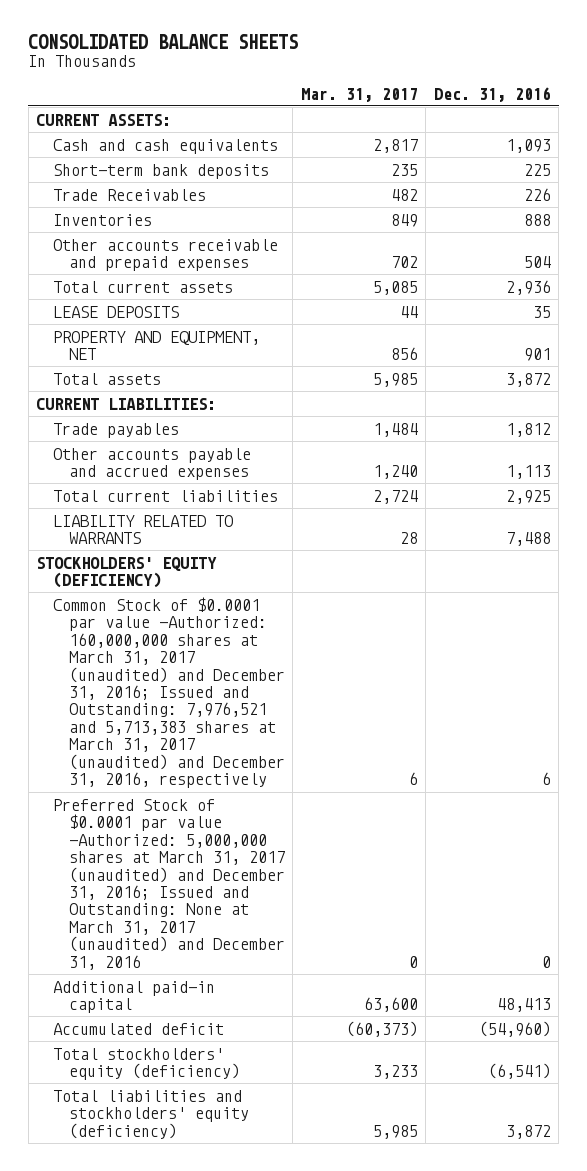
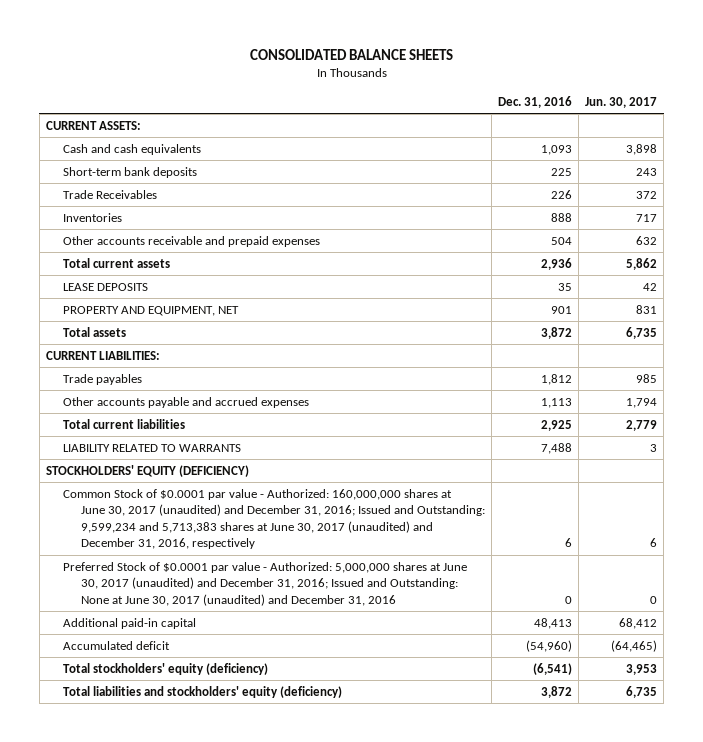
[300,87,418,102] Mar. 31, 2017 -> none
none -> [585,96,658,108] Jun. 30, 2017
[52,596,286,789] Common Stock of $0.0001 par value -Authorized: 160,000,000 shares at March 31, 2017 (unaudited) and December 31, 2016; Issued and Outstanding: 7,976,521 and 5,713,383 shares at March 31, 2017 (unaudited) and December 31, 2016, respectively -> [63,488,485,550] Common Stock of $0.0001 par value - Authorized: 160,000,000 shares at June 30, 2017 (unaudited) and December 31, 2016; Issued and Outstanding: 9,599,234 and 5,713,383 shares at June 30, 2017 (unaudited) and December 31, 2016, respectively
[52,798,286,970] Preferred Stock of $0.0001 par value -Authorized: 5,000,000 shares at March 31, 2017 (unaudited) and December 31, 2016; Issued and Outstanding: None at March 31, 2017 (unaudited) and December 31, 2016 -> [63,561,468,606] Preferred Stock of $0.0001 par value - Authorized: 5,000,000 shares at June 30, 2017 (unaudited) and December 31, 2016; Issued and Outstanding: None at June 30, 2017 (unaudited) and December 31, 2016

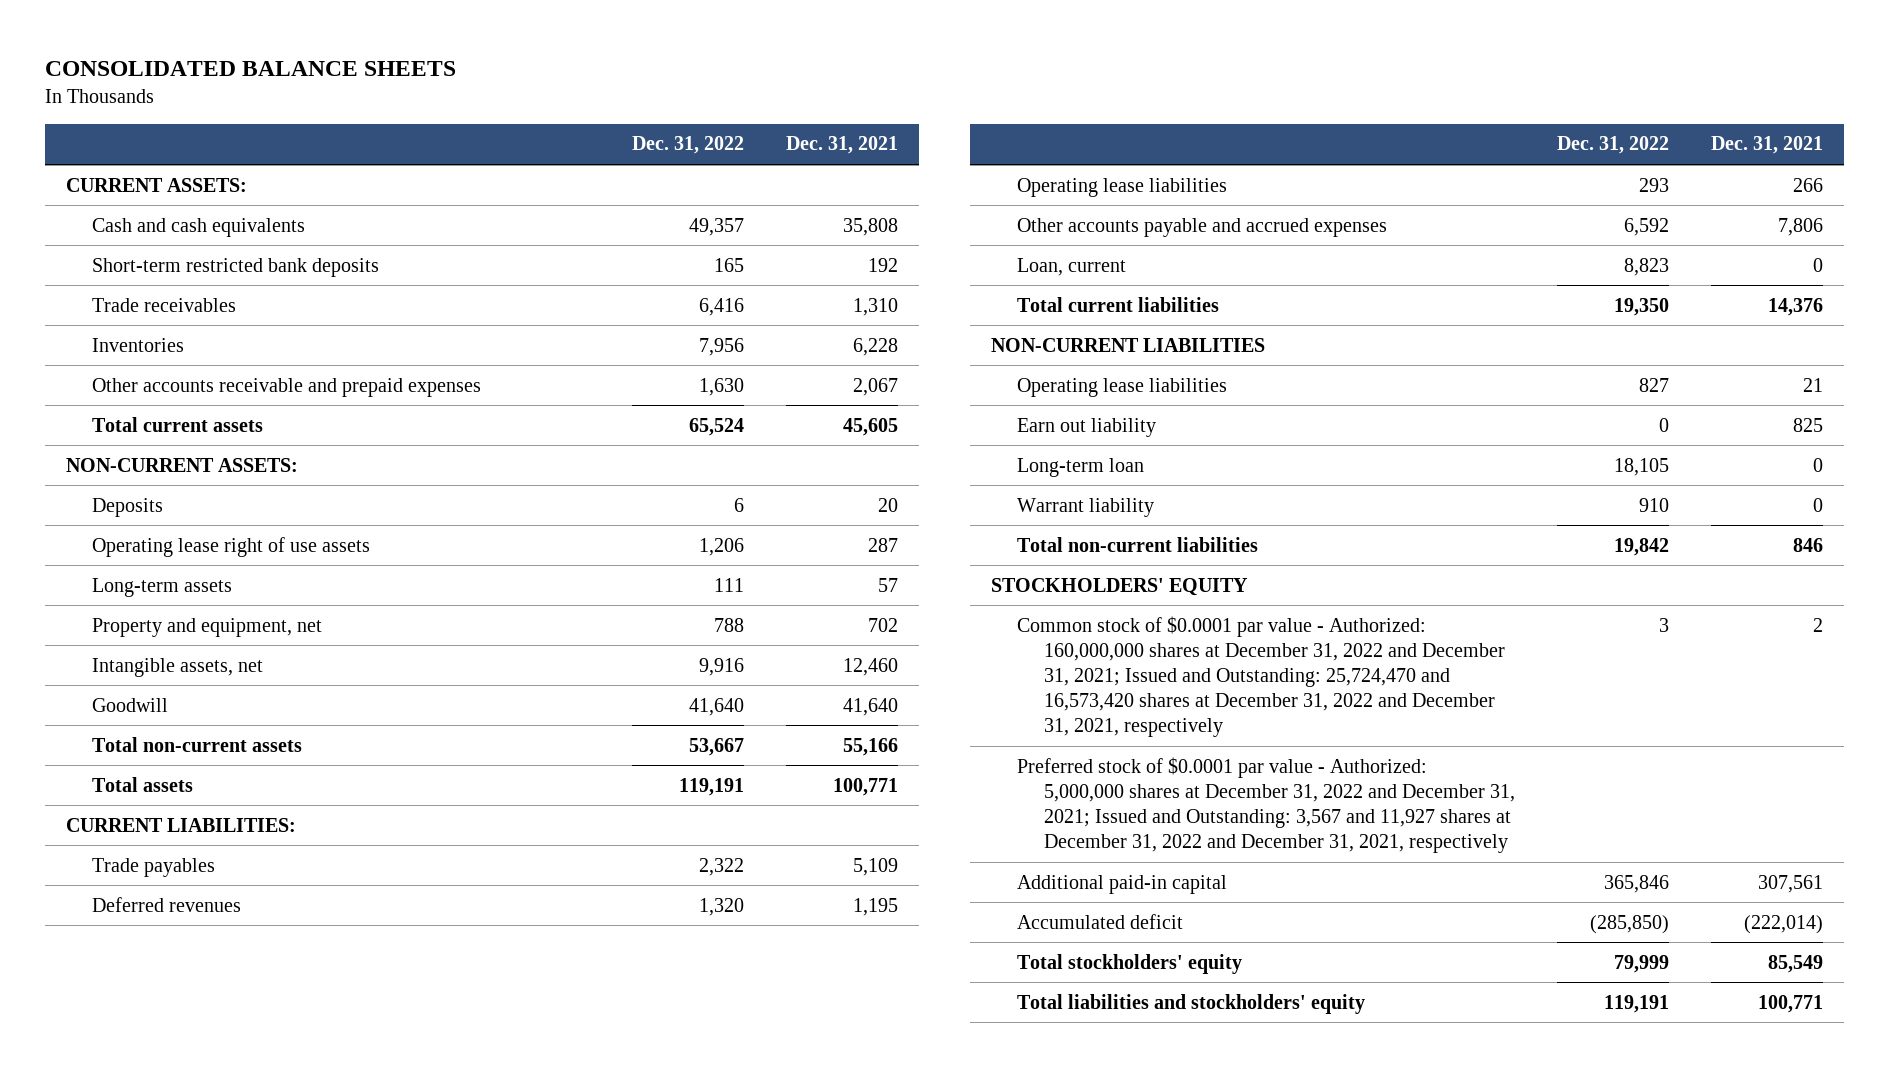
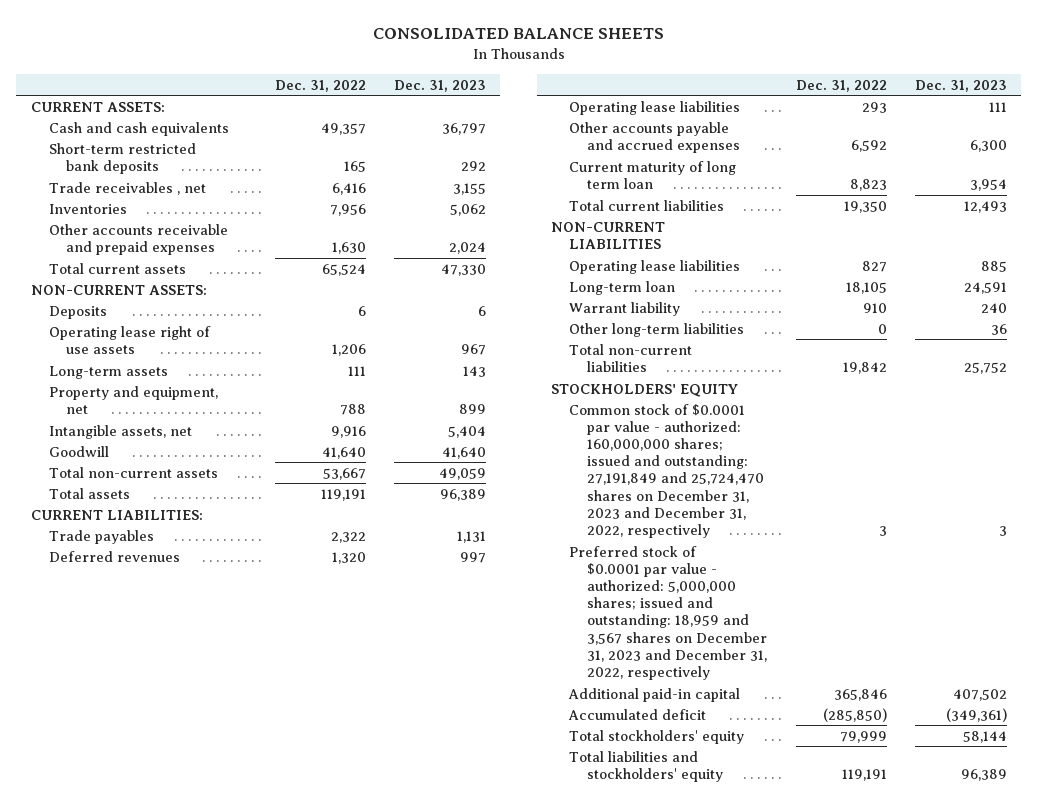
[786,136,899,155] Dec. 31, 2021 -> none
none -> [394,79,487,92] Dec. 31, 2023
[92,297,237,312] Trade receivables -> [48,181,206,195] Trade receivables , net
[1017,257,1127,276] Loan, current -> [569,160,737,189] Current maturity of long term loan
[1017,417,1157,437] Earn out liability -> none
none -> [569,322,745,337] Other long-term liabilities
[1017,615,1505,738] Common stock of $0.0001 par value - Authorized: 160,000,000 shares at December 31, 2022 and December 31, 2021; Issued and Outstanding: 25,724,470 and 16,573,420 shares at December 31, 2022 and December 31, 2021, respectively -> [569,403,765,538] Common stock of $0.0001 par value - authorized: 160,000,000 shares; issued and outstanding: 27,191,849 and 25,724,470 shares on December 31, 2023 and December 31, 2022, respectively
[1017,756,1515,854] Preferred stock of $0.0001 par value - Authorized: 5,000,000 shares at December 31, 2022 and December 31, 2021; Issued and Outstanding: 3,567 and 11,927 shares at December 31, 2022 and December 31, 2021, respectively -> [569,545,768,680] Preferred stock of $0.0001 par value - authorized: 5,000,000 shares; issued and outstanding: 18,959 and 3,567 shares on December 31, 2023 and December 31, 2022, respectively

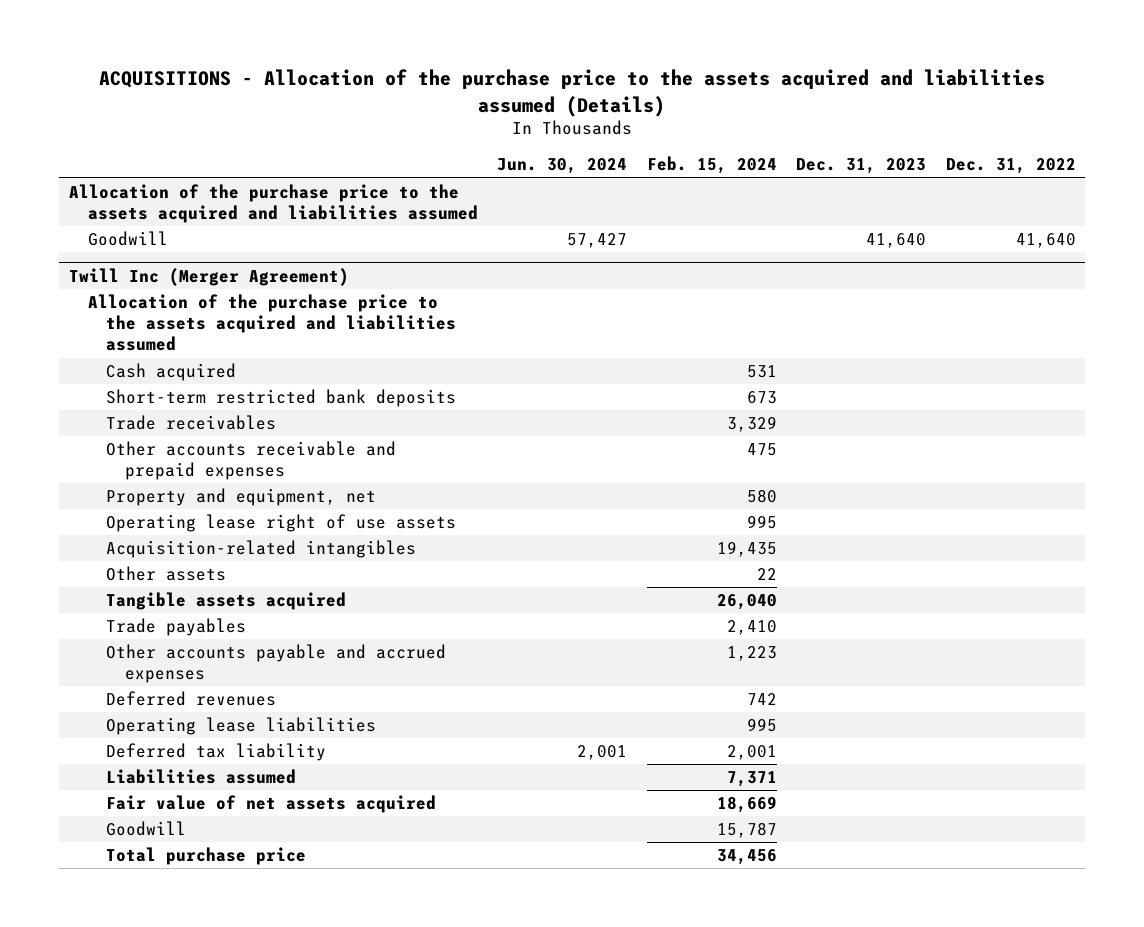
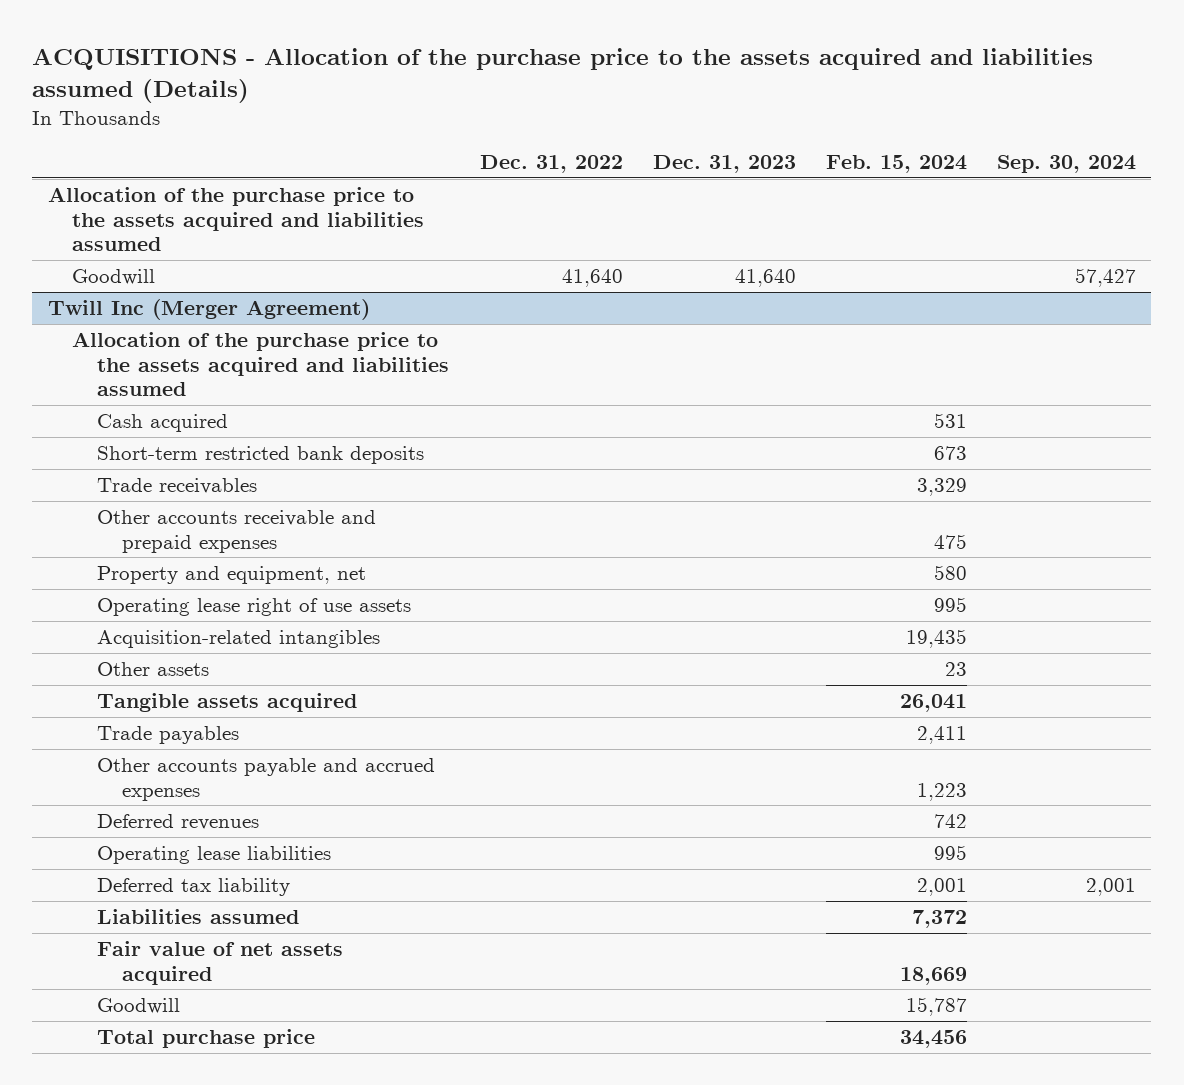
[497,158,628,175] Jun. 30, 2024 -> none
none -> [997,155,1137,174] Sep. 30, 2024
[756,567,777,580] 22 -> [944,661,967,676] 23
[716,593,777,610] 26,040 -> [899,693,967,712] 26,041
[726,619,777,635] 2,410 -> [916,725,967,744] 2,411
[726,770,777,787] 7,371 -> [911,909,967,928] 7,372

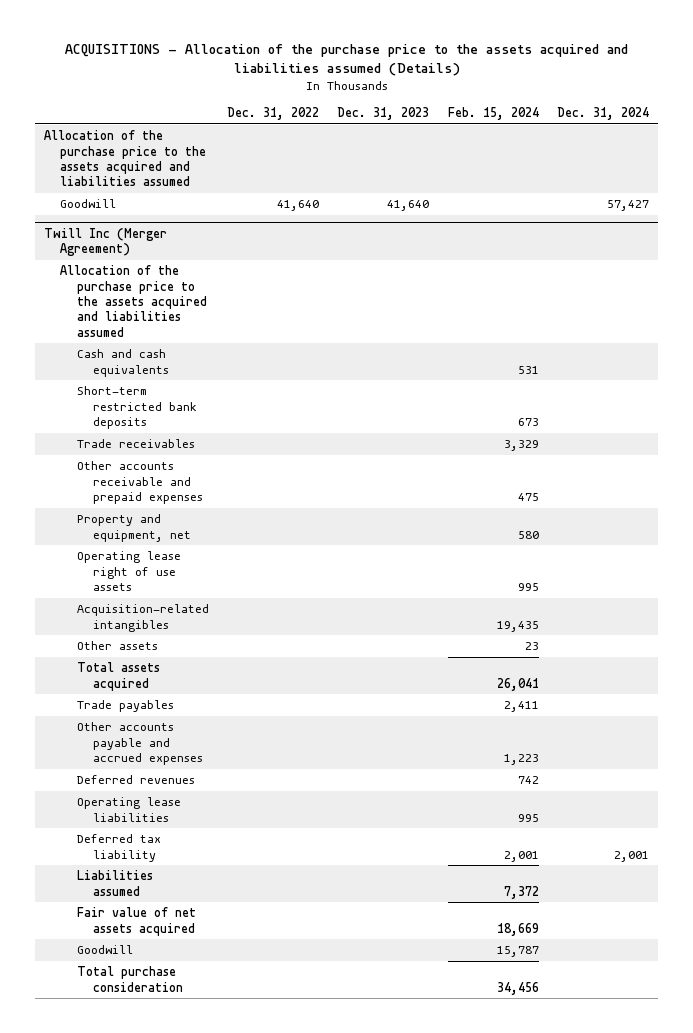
[997,155,1137,174] Sep. 30, 2024 -> none
none -> [556,107,649,121] Dec. 31, 2024
[97,413,229,432] Cash acquired -> [76,349,169,377] Cash and cash equivalents
[97,692,358,712] Tangible assets acquired -> [76,662,160,691] Total assets acquired
[97,1028,316,1048] Total purchase price -> [76,966,183,992] Total purchase consideration

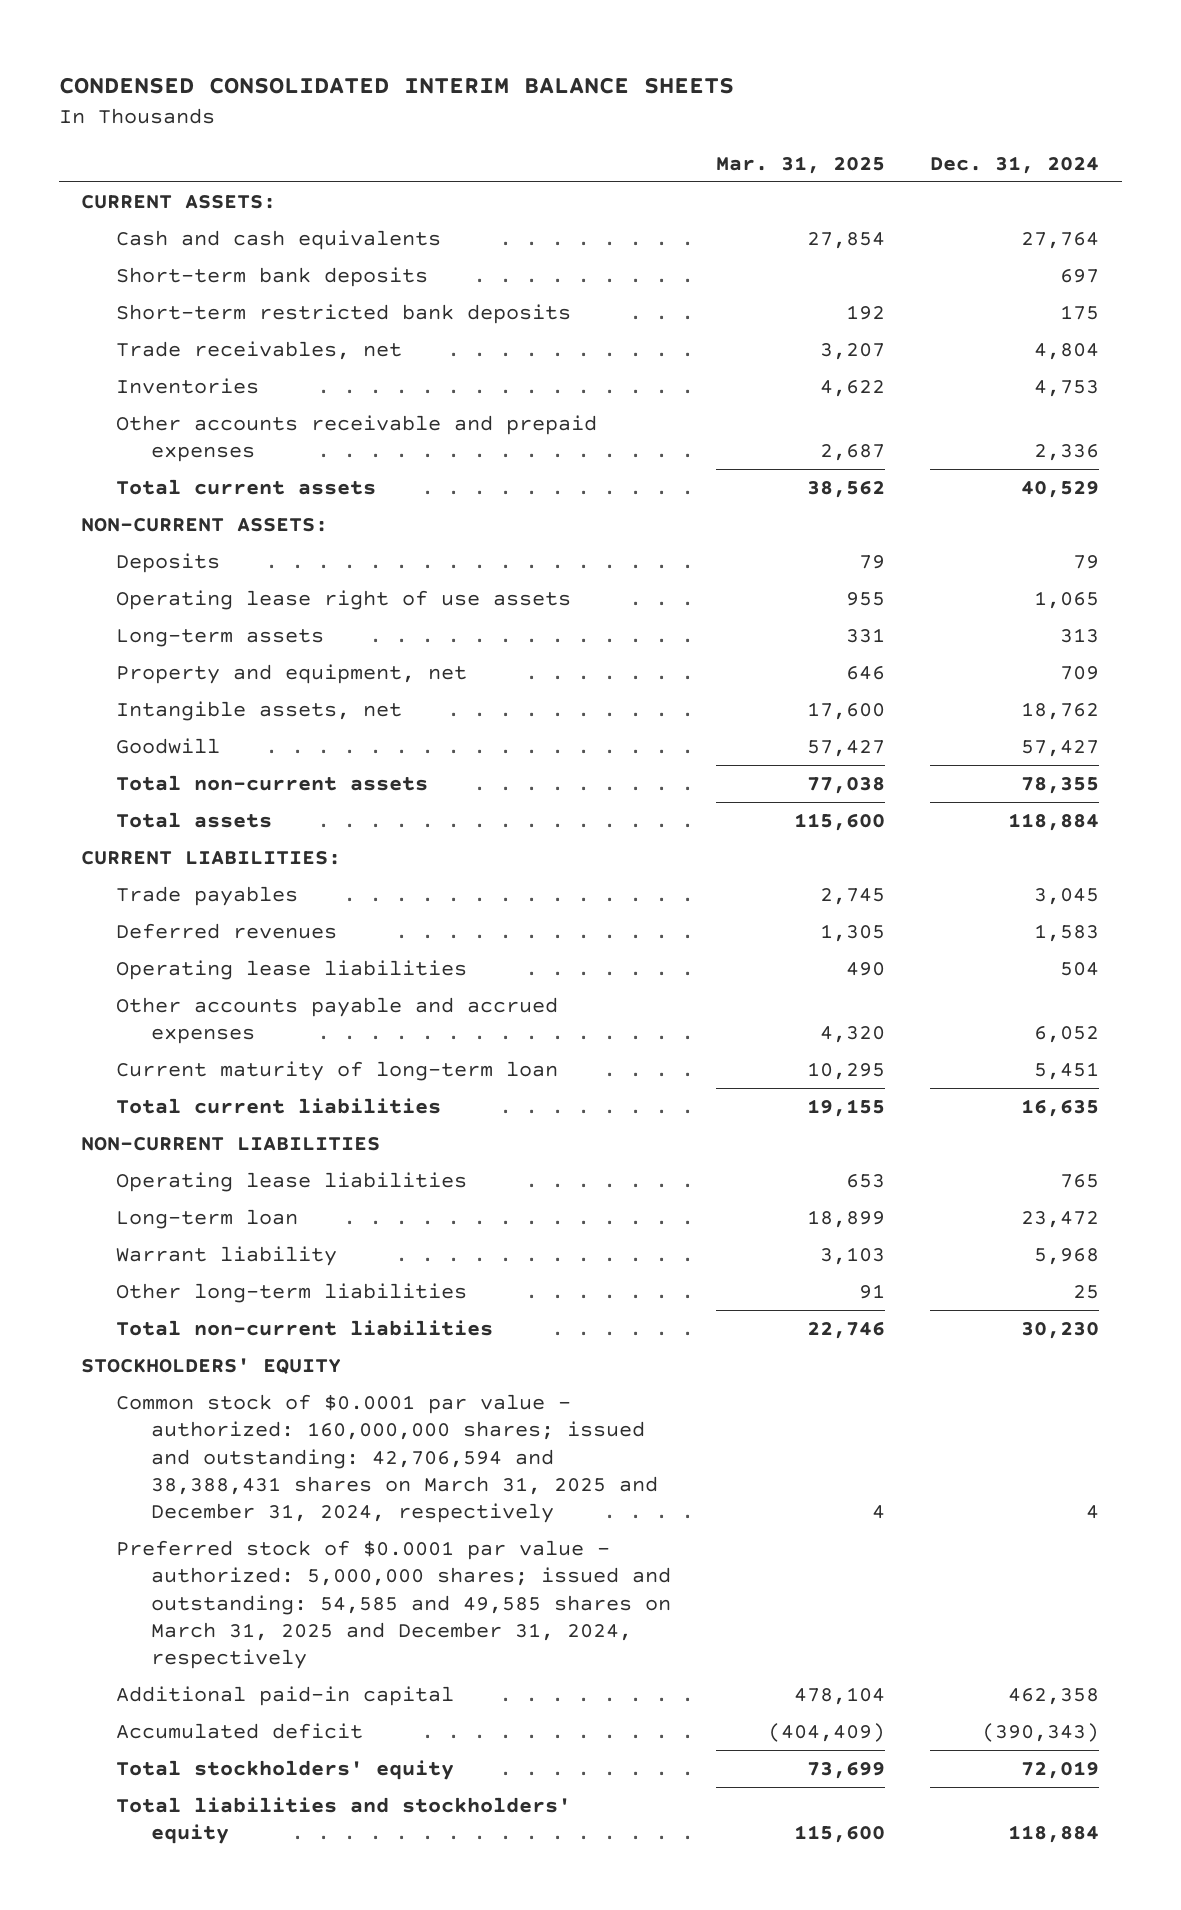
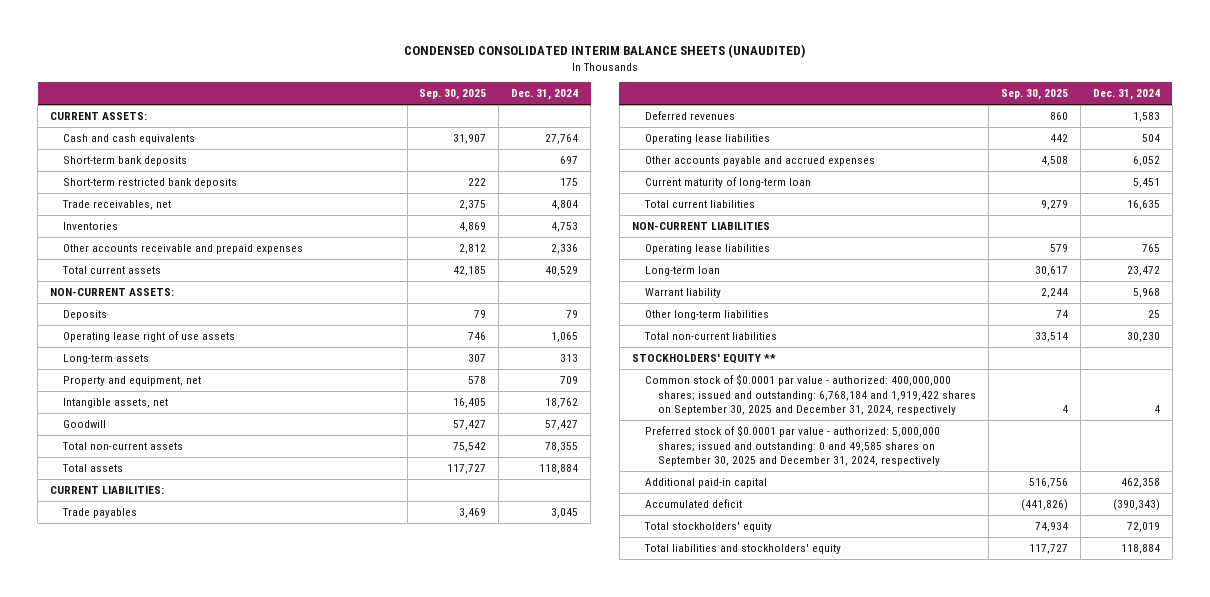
[58,77,734,95] CONDENSED CONSOLIDATED INTERIM BALANCE SHEETS -> [403,44,805,59] CONDENSED CONSOLIDATED INTERIM BALANCE SHEETS (UNAUDITED)
[716,155,886,174] Mar. 31, 2025 -> none
none -> [419,89,487,101] Sep. 30, 2025
[81,1357,342,1374] STOCKHOLDERS' EQUITY -> [631,354,776,365] STOCKHOLDERS' EQUITY **
[116,1393,659,1524] Common stock of $0.0001 par value - authorized: 160,000,000 shares; issued and outstanding: 42,706,594 and 38,388,431 shares on March 31, 2025 and December 31, 2024, respectively -> [644,374,976,416] Common stock of $0.0001 par value - authorized: 400,000,000 shares; issued and outstanding: 6,768,184 and 1,919,422 shares on September 30, 2025 and December 31, 2024, respectively
[116,1539,672,1670] Preferred stock of $0.0001 par value - authorized: 5,000,000 shares; issued and outstanding: 54,585 and 49,585 shares on March 31, 2025 and December 31, 2024, respectively -> [644,425,940,467] Preferred stock of $0.0001 par value - authorized: 5,000,000 shares; issued and outstanding: 0 and 49,585 shares on September 30, 2025 and December 31, 2024, respectively

